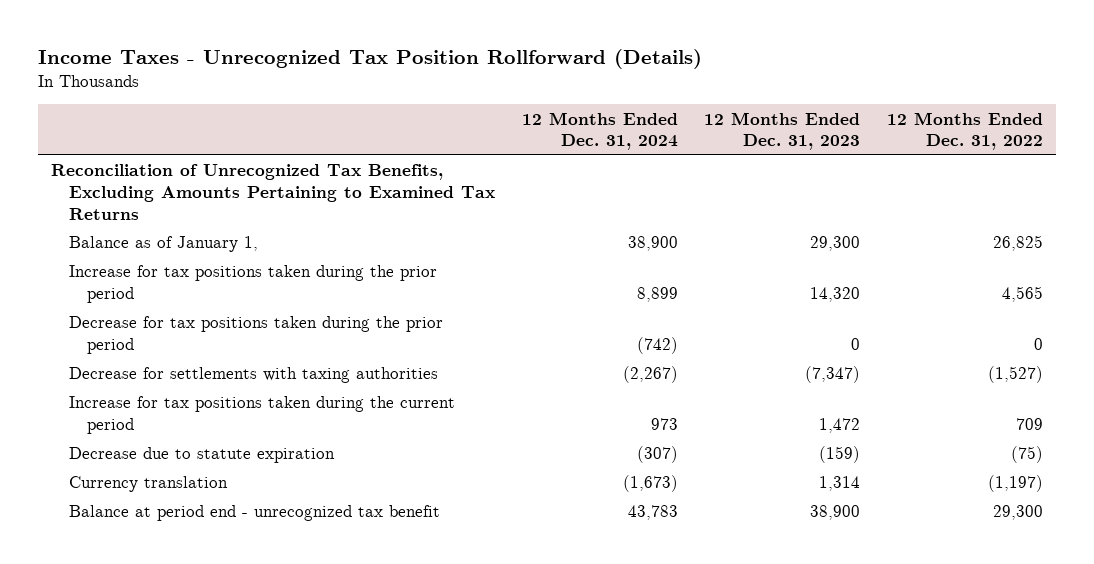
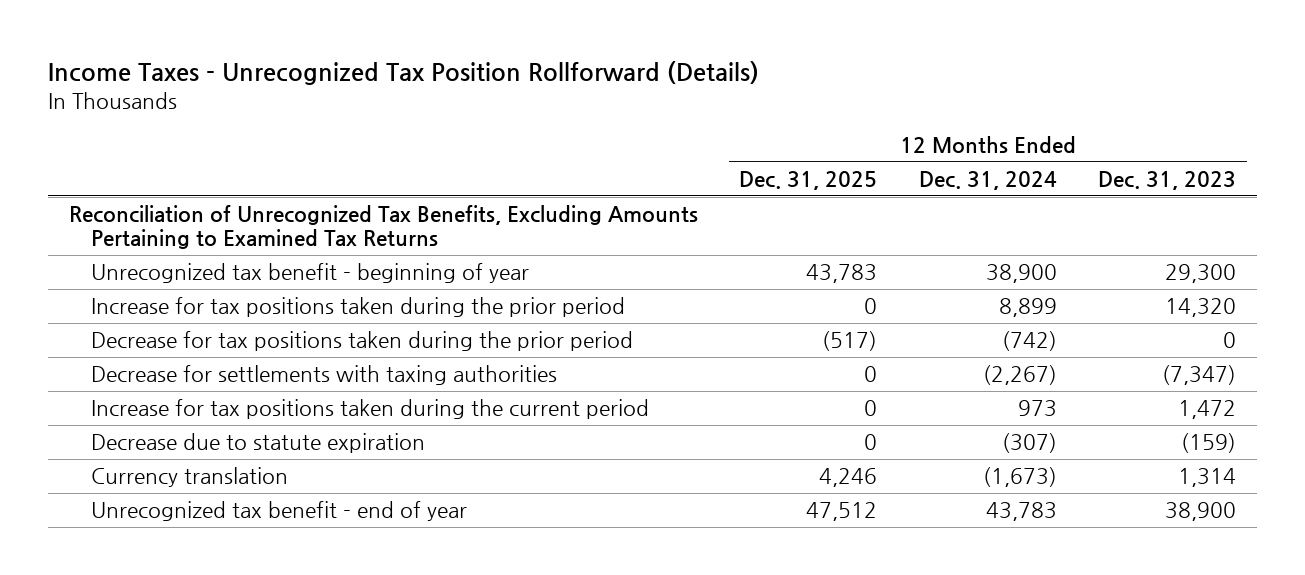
[887,111,1044,151] 12 Months Ended Dec. 31, 2022 -> none
none -> [739,171,878,191] Dec. 31, 2025
[68,236,258,253] Balance as of January 1, -> [91,263,530,284] Unrecognized tax benefit - beginning of year
[68,505,440,522] Balance at period end - unrecognized tax benefit -> [91,501,468,522] Unrecognized tax benefit - end of year

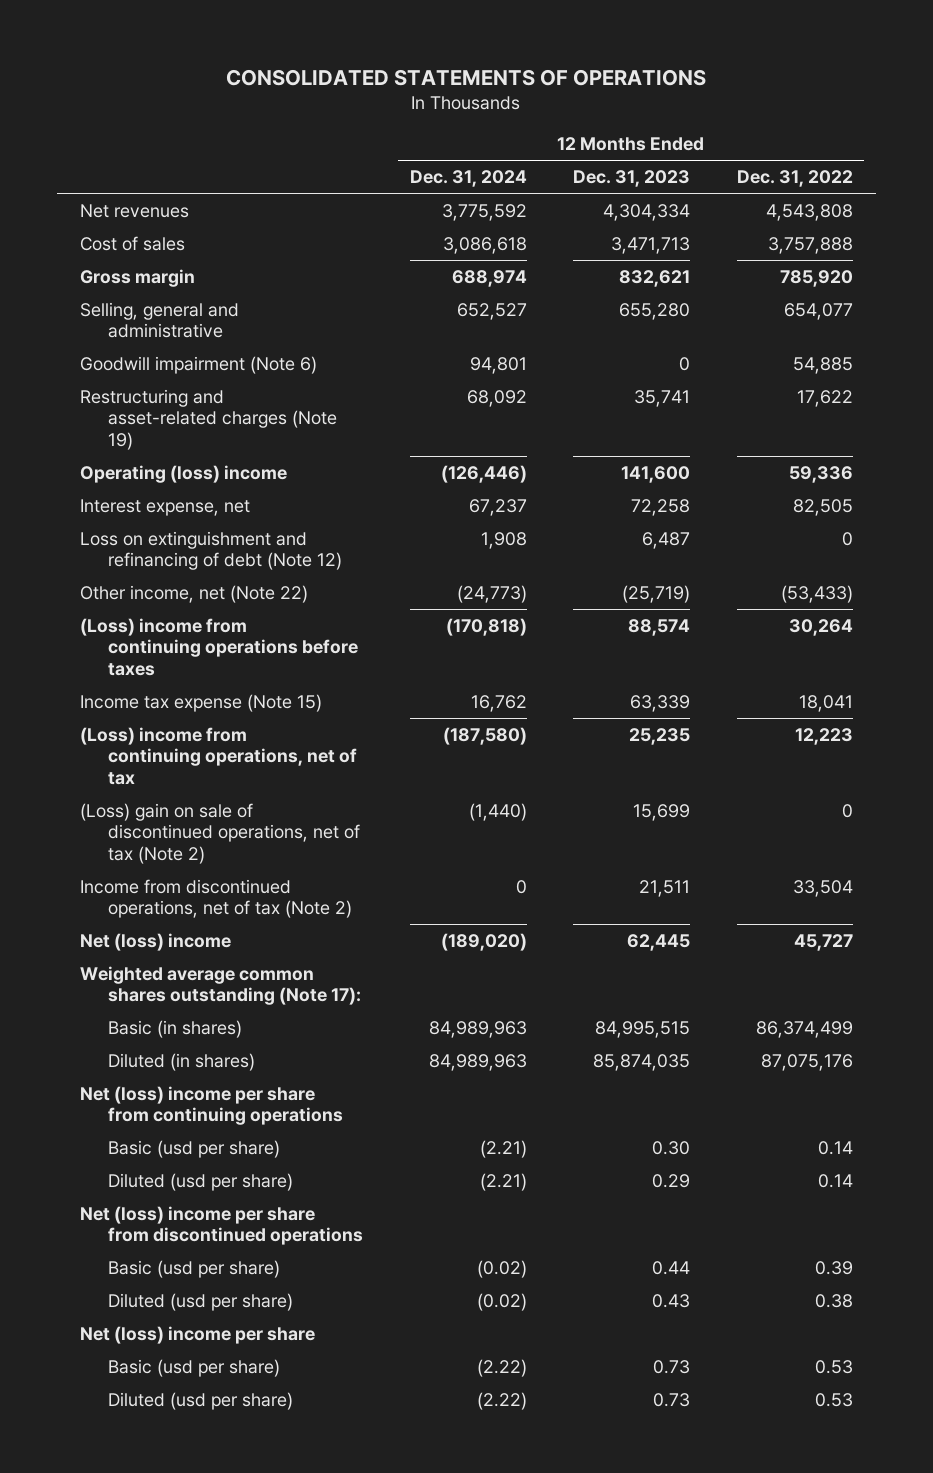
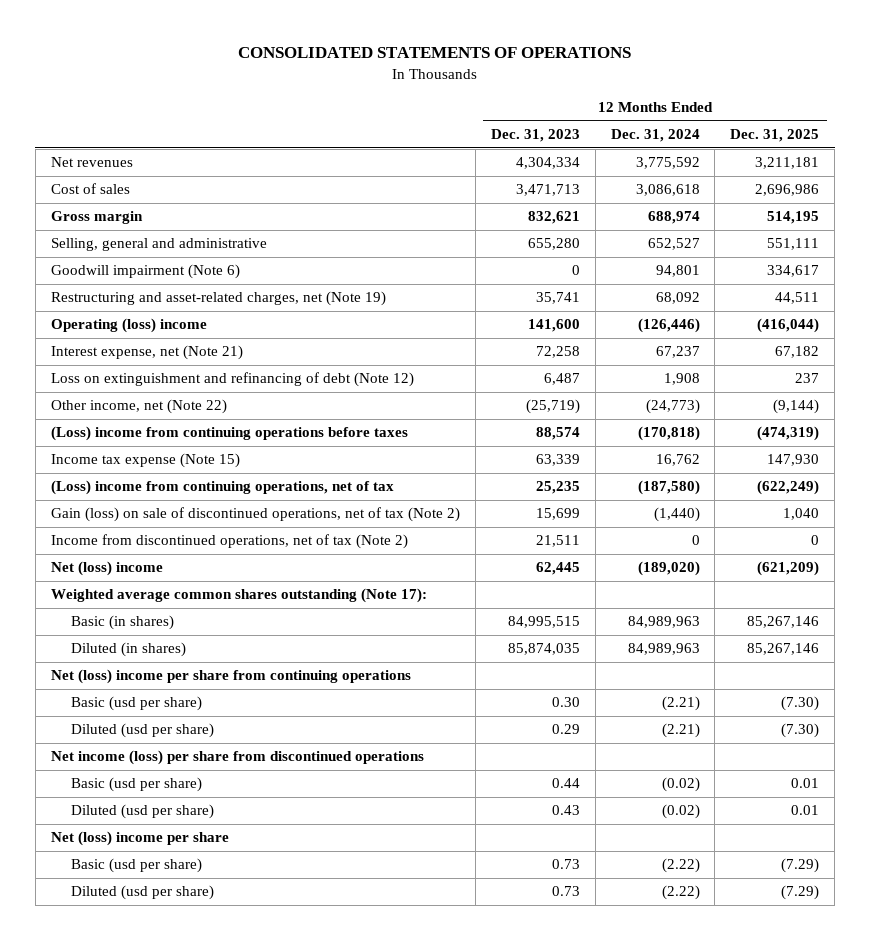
[736,170,853,188] Dec. 31, 2022 -> none
none -> [730,129,820,143] Dec. 31, 2025
[80,388,337,450] Restructuring and asset-related charges (Note 19) -> [50,291,386,307] Restructuring and asset-related charges, net (Note 19)
[80,498,251,516] Interest expense, net -> [50,345,243,361] Interest expense, net (Note 21)
[80,802,360,864] (Loss) gain on sale of discontinued operations, net of tax (Note 2) -> [50,507,460,523] Gain (loss) on sale of discontinued operations, net of tax (Note 2)
[80,1205,363,1246] Net (loss) income per share from discontinued operations -> [50,750,424,766] Net income (loss) per share from discontinued operations

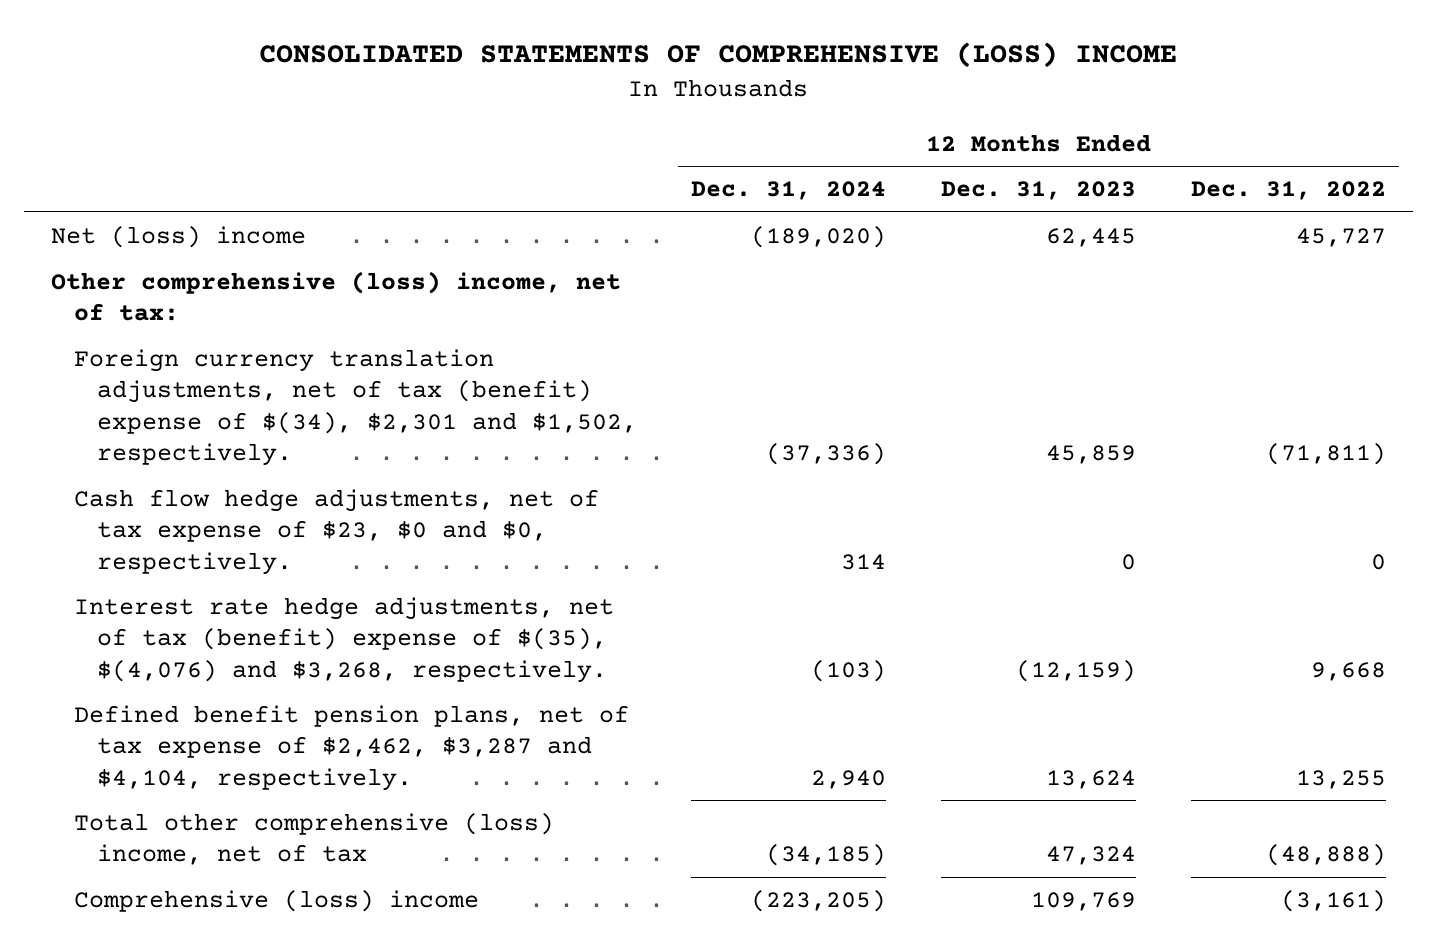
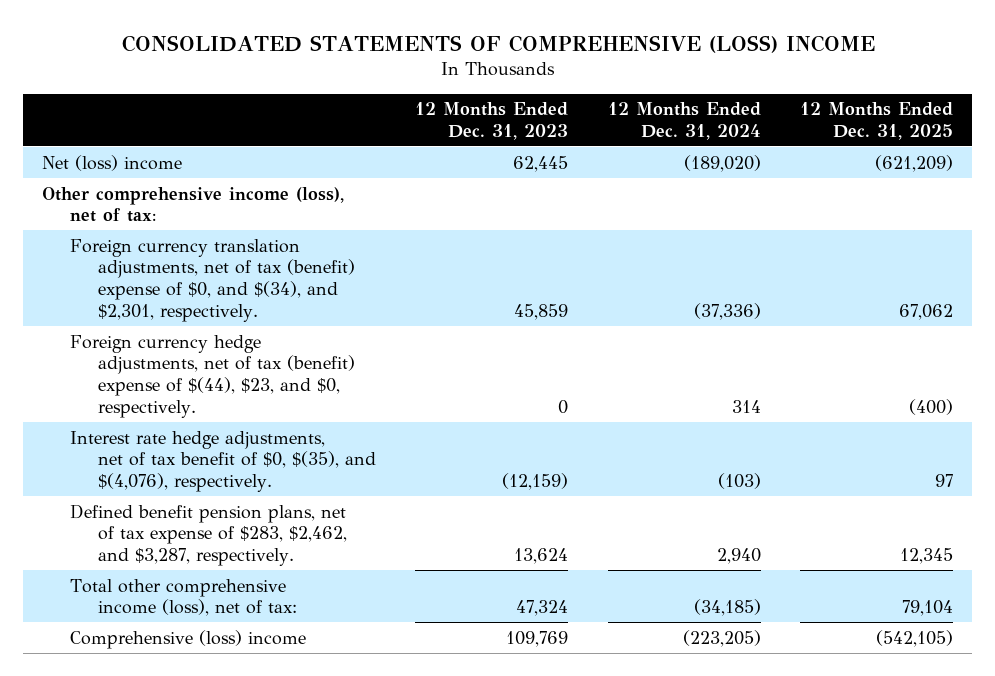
[1190,181,1386,201] Dec. 31, 2022 -> none
none -> [799,102,953,140] 12 Months Ended Dec. 31, 2025
[50,271,621,322] Other comprehensive (loss) income, net of tax: -> [42,186,345,223] Other comprehensive income (loss), net of tax:
[73,349,637,467] Foreign currency translation adjustments, net of tax (benefit) expense of $(34), $2,301 and $1,502, respectively. -> [70,238,356,322] Foreign currency translation adjustments, net of tax (benefit) expense of $0, and $(34), and $2,301, respectively.
[73,489,599,575] Cash flow hedge adjustments, net of tax expense of $23, $0 and $0, respectively. -> [70,334,356,418] Foreign currency hedge adjustments, net of tax (benefit) expense of $(44), $23, and $0, respectively.
[73,597,614,683] Interest rate hedge adjustments, net of tax (benefit) expense of $(35), $(4,076) and $3,268, respectively. -> [70,430,377,493] Interest rate hedge adjustments, net of tax benefit of $0, $(35), and $(4,076), respectively.
[73,705,629,791] Defined benefit pension plans, net of tax expense of $2,462, $3,287 and $4,104, respectively. -> [70,503,348,567] Defined benefit pension plans, net of tax expense of $283, $2,462, and $3,287, respectively.
[73,813,554,866] Total other comprehensive (loss) income, net of tax -> [70,578,298,617] Total other comprehensive income (loss), net of tax:

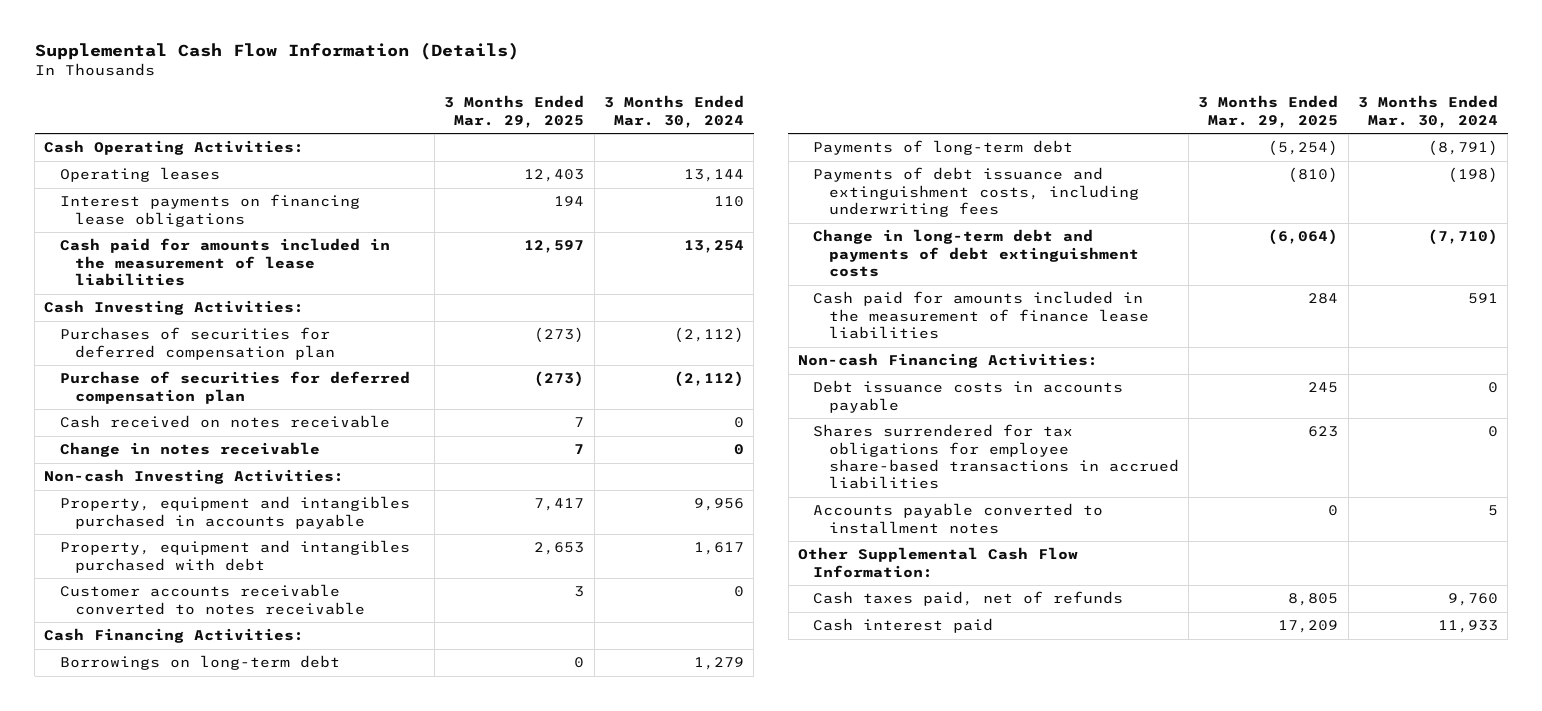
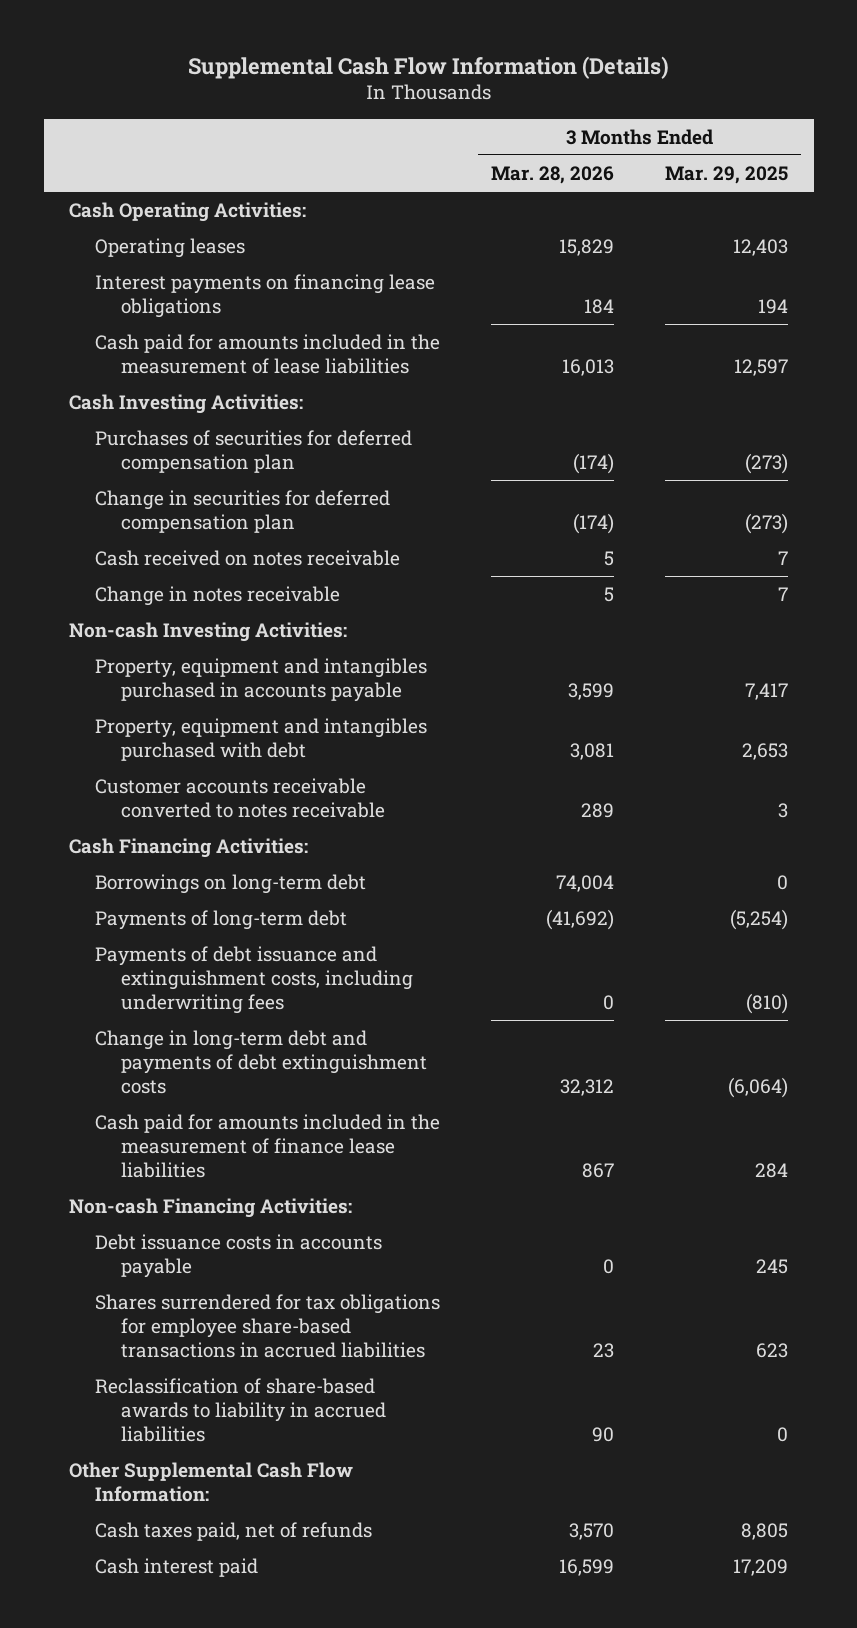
[603,95,744,128] 3 Months Ended Mar. 30, 2024 -> none
none -> [491,166,615,185] Mar. 28, 2026
[59,371,410,404] Purchase of securities for deferred compensation plan -> [95,490,391,533] Change in securities for deferred compensation plan
[813,503,1104,534] Accounts payable converted to installment notes -> none
none -> [95,1378,387,1442] Reclassification of share-based awards to liability in accrued liabilities

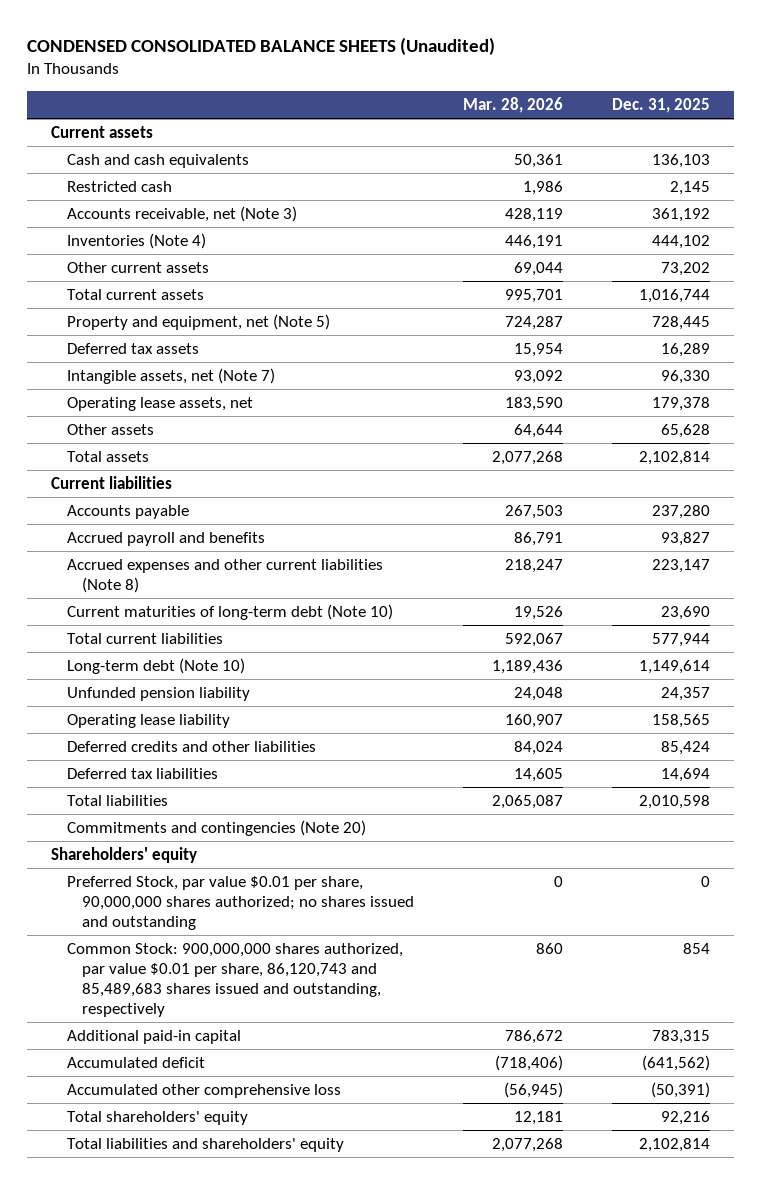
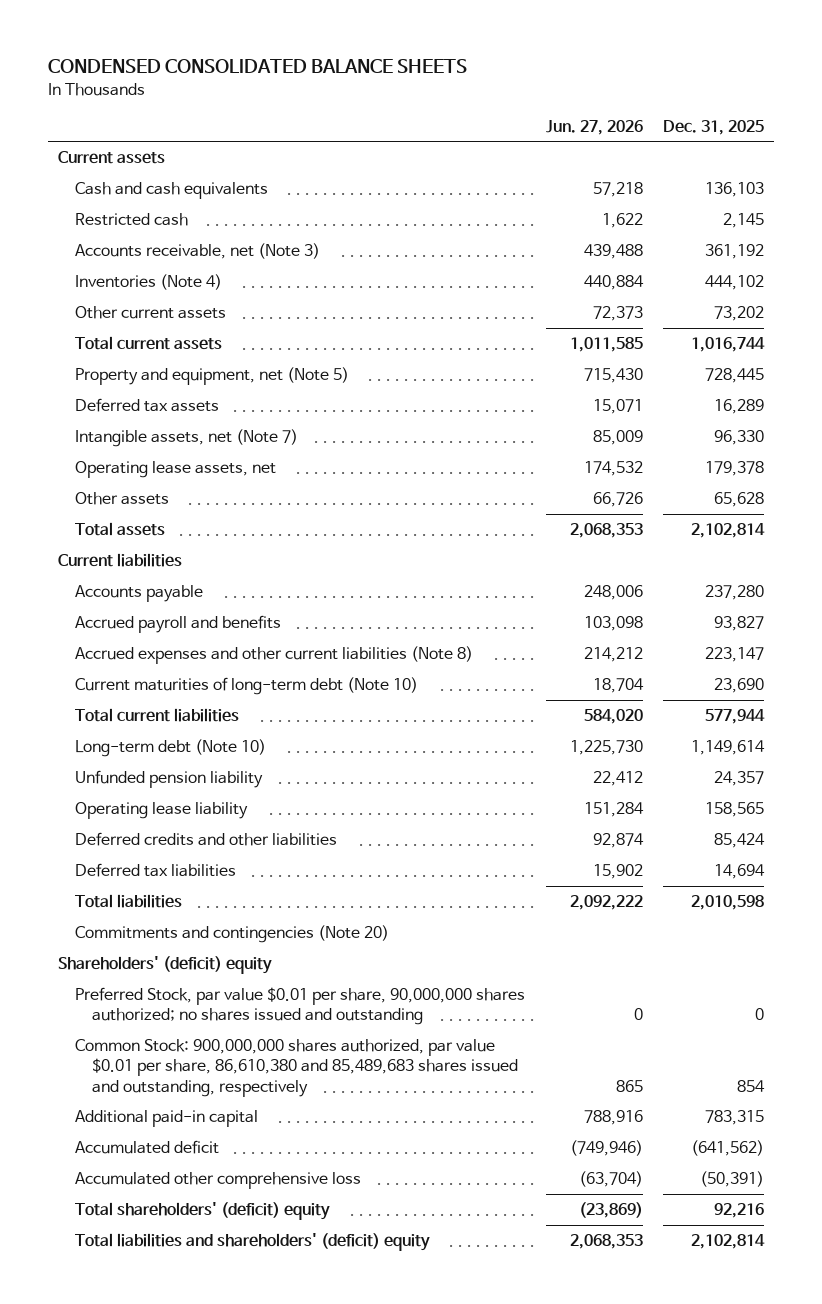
[26,37,495,56] CONDENSED CONSOLIDATED BALANCE SHEETS (Unaudited) -> [48,58,468,73] CONDENSED CONSOLIDATED BALANCE SHEETS
[462,96,563,113] Mar. 28, 2026 -> none
none -> [545,119,643,135] Jun. 27, 2026
[51,847,198,864] Shareholders' equity -> [58,956,273,975] Shareholders' (deficit) equity
[66,943,403,1017] Common Stock: 900,000,000 shares authorized, par value $0.01 per share, 86,120,743 and 85,489,683 shares issued and outstanding, respectively -> [75,1039,519,1097] Common Stock: 900,000,000 shares authorized, par value $0.01 per share, 86,610,380 and 85,489,683 shares issued and outstanding, respectively
[66,1111,248,1126] Total shareholders' equity -> [75,1202,331,1221] Total shareholders' (deficit) equity
[66,1138,344,1153] Total liabilities and shareholders' equity -> [75,1233,431,1252] Total liabilities and shareholders' (deficit) equity

